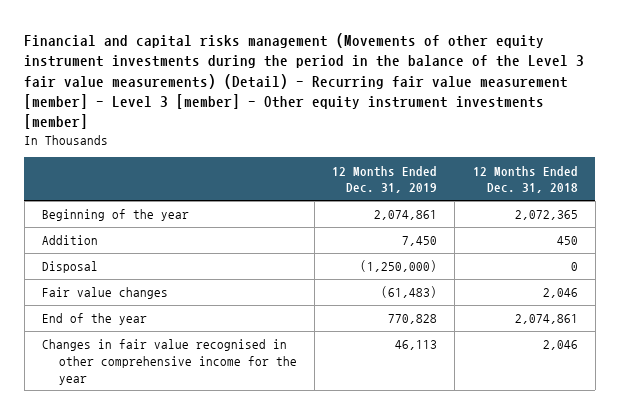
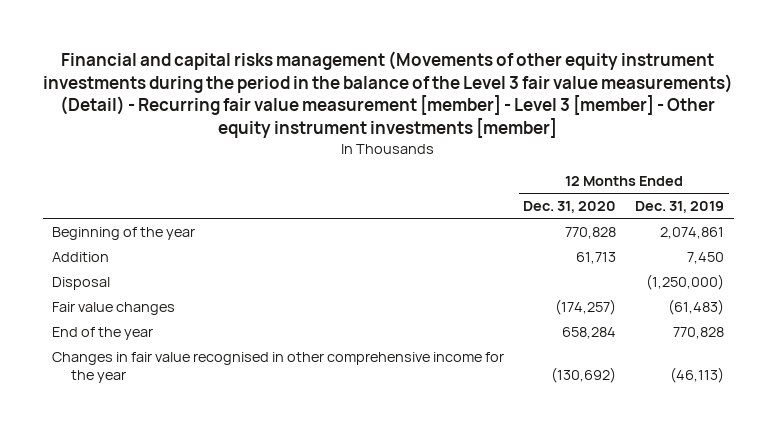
[472,165,578,194] 12 Months Ended Dec. 31, 2018 -> none
none -> [523,201,617,214] Dec. 31, 2020
[395,340,438,351] 46,113 -> [670,366,725,383] (46,113)

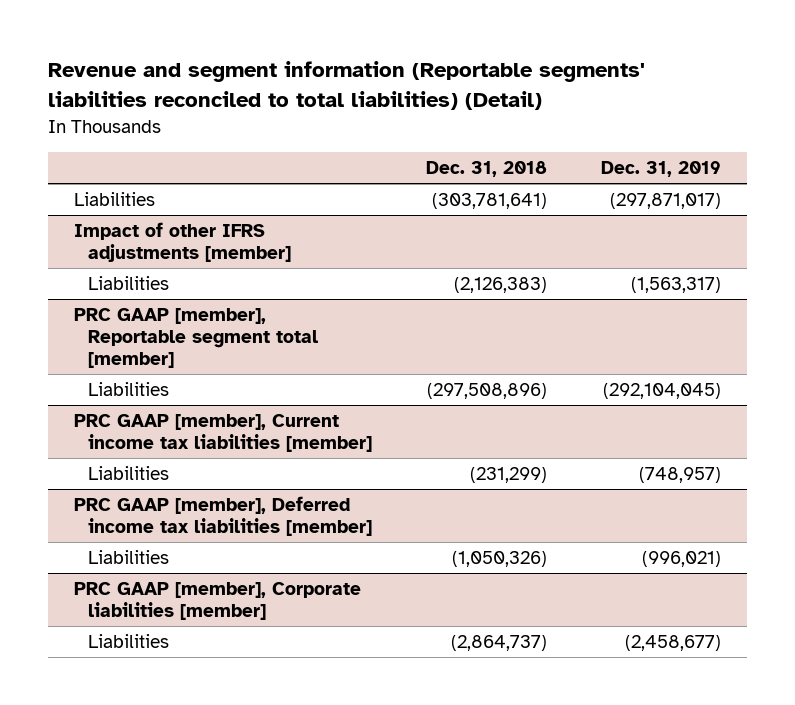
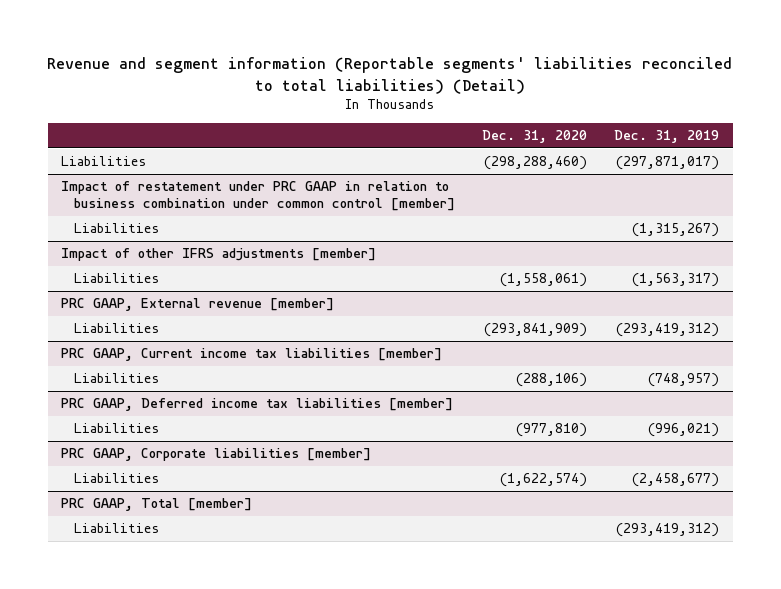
[426,161,548,178] Dec. 31, 2018 -> none
none -> [482,130,588,144] Dec. 31, 2020
none -> [61,181,456,212] Impact of restatement under PRC GAAP in relation to business combination under common control [member]
none -> [74,223,160,234] Liabilities
[74,308,319,369] PRC GAAP [member], Reportable segment total [member] -> none
none -> [61,298,335,312] PRC GAAP, External revenue [member]
[602,383,721,400] (292,104,045) -> [616,323,720,338] (293,419,312)
[74,414,373,453] PRC GAAP [member], Current income tax liabilities [member] -> [61,348,443,362] PRC GAAP, Current income tax liabilities [member]
[74,496,373,537] PRC GAAP [member], Deferred income tax liabilities [member] -> [61,398,454,412] PRC GAAP, Deferred income tax liabilities [member]
[74,582,362,621] PRC GAAP [member], Corporate liabilities [member] -> [61,448,372,462] PRC GAAP, Corporate liabilities [member]
none -> [61,498,253,512] PRC GAAP, Total [member]
none -> [74,523,160,534] Liabilities

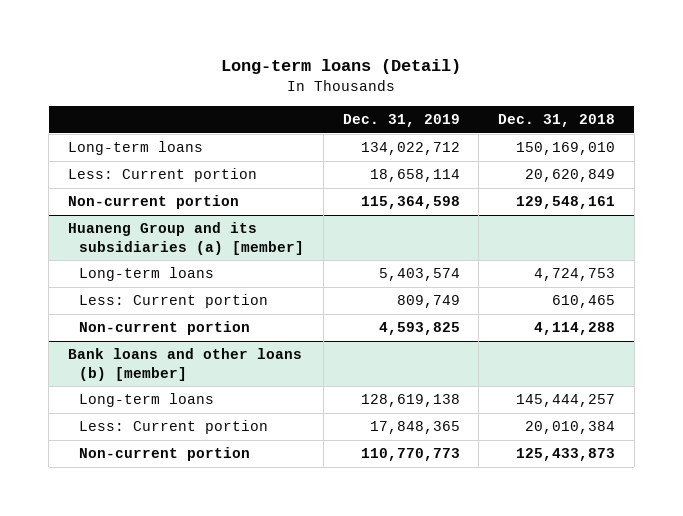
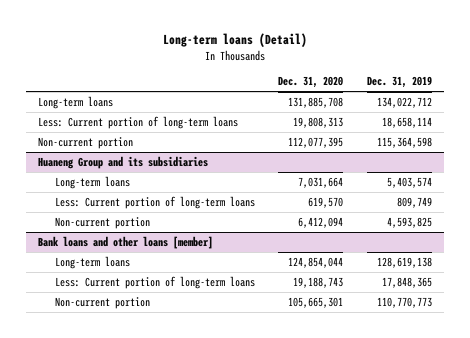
[498,114,616,128] Dec. 31, 2018 -> none
none -> [278,76,344,89] Dec. 31, 2020
[67,168,257,183] Less: Current portion -> [38,116,239,130] Less: Current portion of long-term loans
[67,222,305,255] Huaneng Group and its subsidiaries (a) [member] -> [38,156,209,170] Huaneng Group and its subsidiaries
[79,294,269,309] Less: Current portion -> [54,196,255,210] Less: Current portion of long-term loans
[67,348,302,381] Bank loans and other loans (b) [member] -> [38,236,214,250] Bank loans and other loans [member]
[79,420,269,435] Less: Current portion -> [54,276,255,290] Less: Current portion of long-term loans

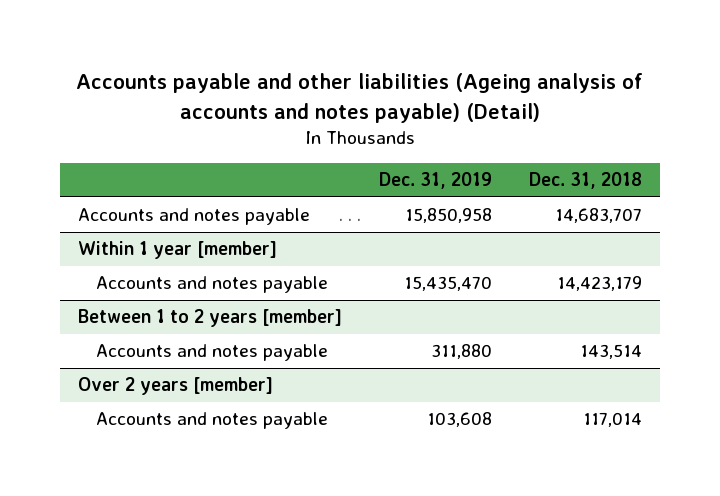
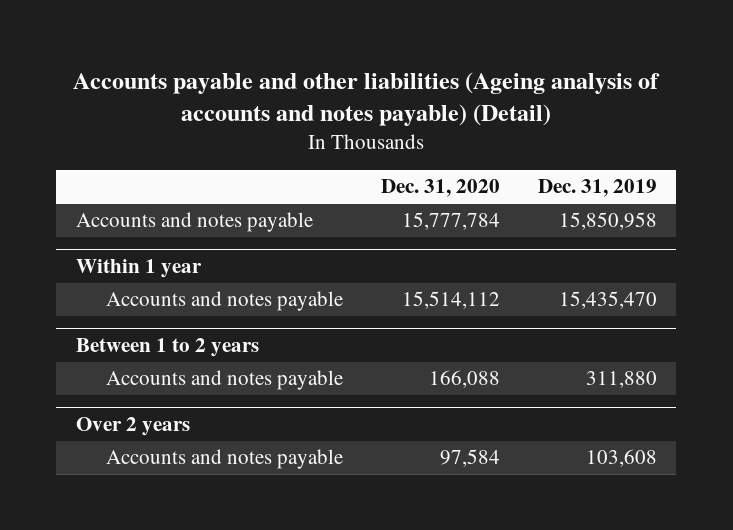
[528,172,642,190] Dec. 31, 2018 -> none
none -> [380,179,500,198] Dec. 31, 2020
[78,241,278,260] Within 1 year [member] -> [75,258,202,278] Within 1 year
[78,309,343,328] Between 1 to 2 years [member] -> [75,337,259,357] Between 1 to 2 years
[78,377,274,396] Over 2 years [member] -> [75,416,190,436] Over 2 years

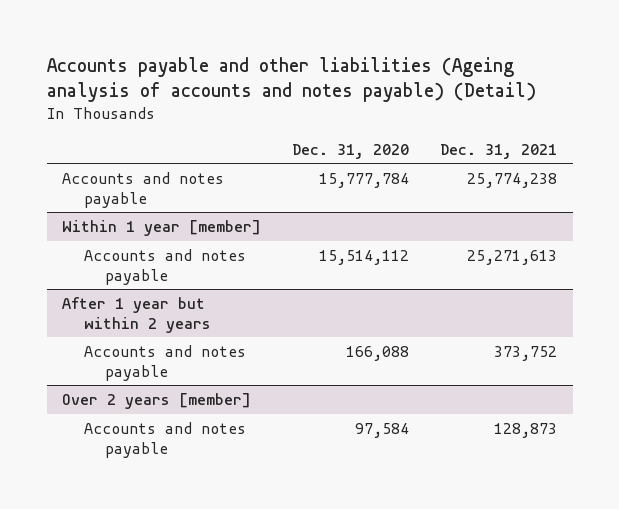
[538,179,658,198] Dec. 31, 2019 -> none
none -> [440,143,558,159] Dec. 31, 2021
[75,258,202,278] Within 1 year -> [62,219,262,236] Within 1 year [member]
[75,337,259,357] Between 1 to 2 years -> [62,296,211,333] After 1 year but within 2 years
[75,416,190,436] Over 2 years -> [62,392,252,409] Over 2 years [member]

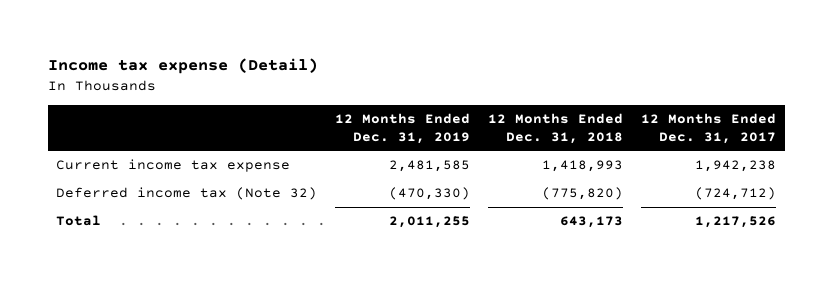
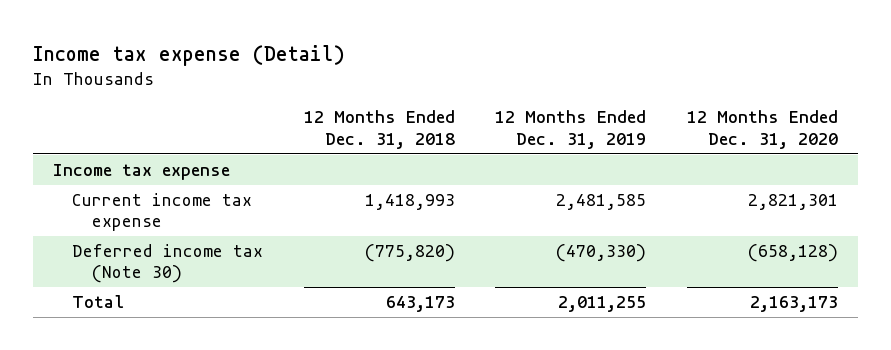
[641,112,777,144] 12 Months Ended Dec. 31, 2017 -> none
none -> [686,110,838,149] 12 Months Ended Dec. 31, 2020
none -> [53,164,231,181] Income tax expense
[56,187,318,201] Deferred income tax (Note 32) -> [72,244,264,284] Deferred income tax (Note 30)

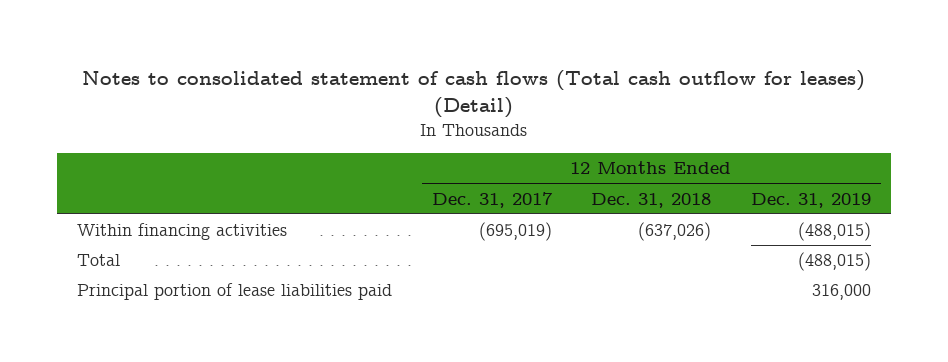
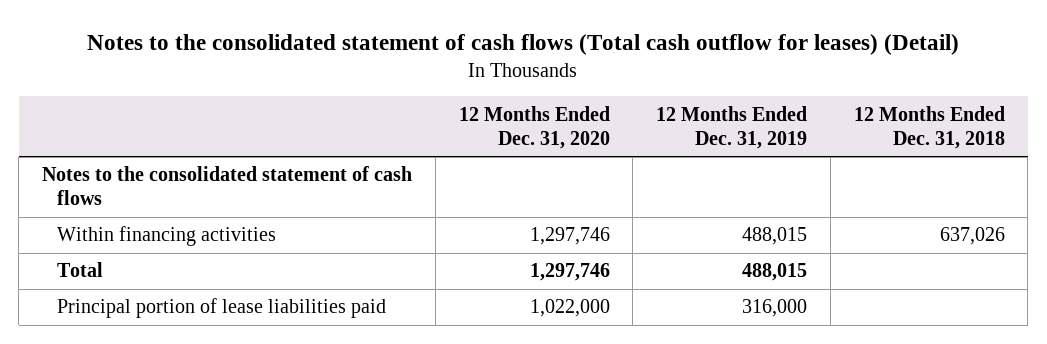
[82,69,866,118] Notes to consolidated statement of cash flows (Total cash outflow for leases) (Detail) -> [87,33,960,55] Notes to the consolidated statement of cash flows (Total cash outflow for leases) (Detail)
[431,191,553,208] Dec. 31, 2017 -> none
none -> [458,105,610,149] 12 Months Ended Dec. 31, 2020
none -> [42,166,413,206] Notes to the consolidated statement of cash flows
[638,222,712,242] (637,026) -> [939,227,1005,246] 637,026
[798,222,872,242] (488,015) -> [742,227,808,246] 488,015
[798,252,872,272] (488,015) -> [742,263,808,282] 488,015

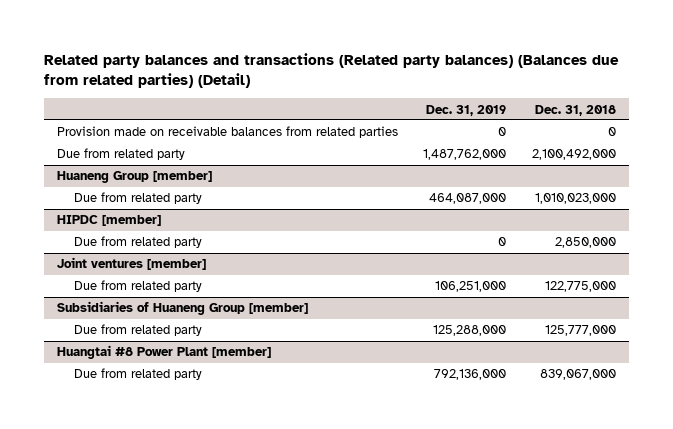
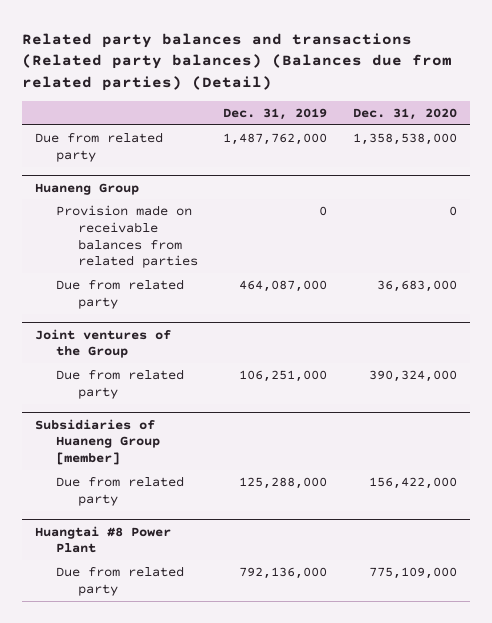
[534,104,616,116] Dec. 31, 2018 -> none
none -> [353,107,458,120] Dec. 31, 2020
[56,126,398,139] Provision made on receivable balances from related parties -> none
[56,171,212,184] Huaneng Group [member] -> [34,182,139,195] Huaneng Group
none -> [56,205,198,269] Provision made on receivable balances from related parties
[56,215,161,227] HIPDC [member] -> none
[73,236,202,249] Due from related party -> none
[56,257,206,271] Joint ventures [member] -> [34,328,171,359] Joint ventures of the Group
[56,345,271,360] Huangtai #8 Power Plant [member] -> [34,525,171,554] Huangtai #8 Power Plant

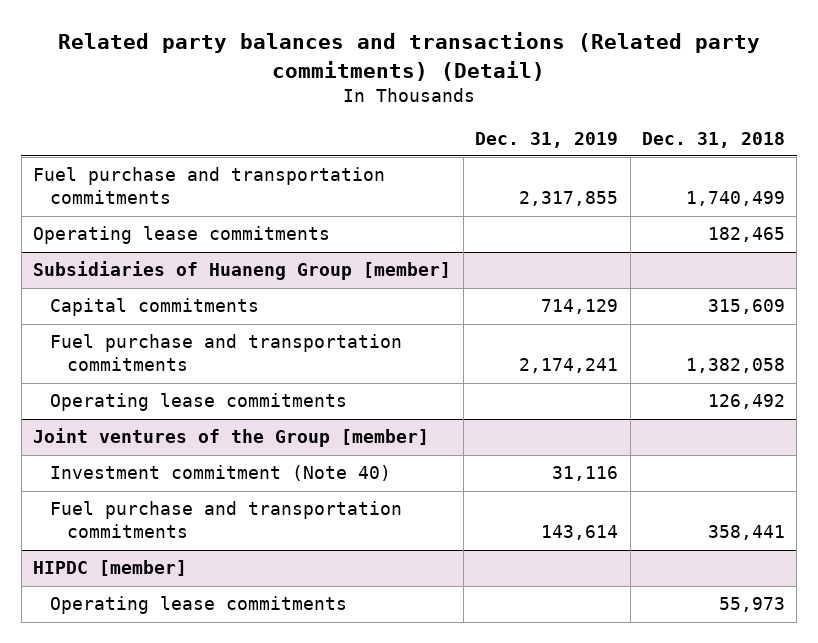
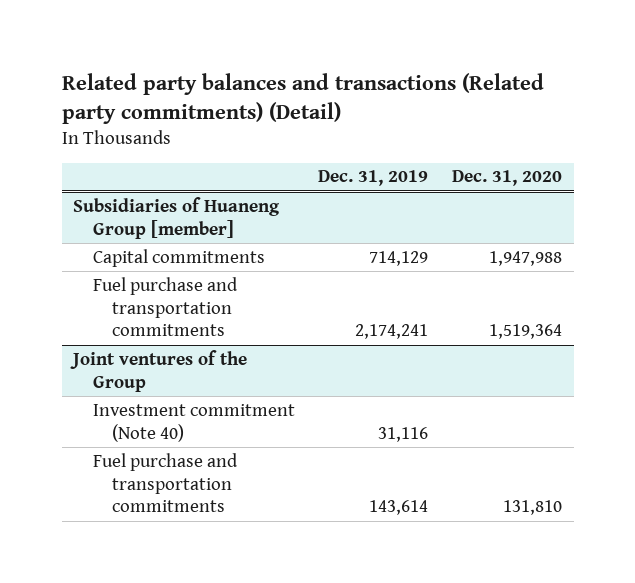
[641,131,785,148] Dec. 31, 2018 -> none
none -> [451,170,562,187] Dec. 31, 2020
[33,167,386,205] Fuel purchase and transportation commitments -> none
[33,226,331,245] Operating lease commitments -> none
[50,393,348,412] Operating lease commitments -> none
[33,428,430,448] Joint ventures of the Group [member] -> [70,349,248,392] Joint ventures of the Group
[33,560,188,577] HIPDC [member] -> none
[50,596,348,615] Operating lease commitments -> none

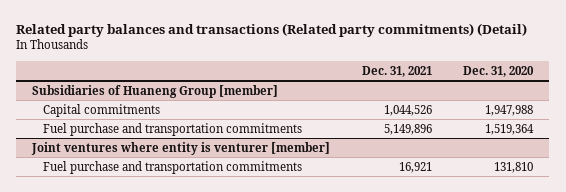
[318,170,429,187] Dec. 31, 2019 -> none
none -> [361,65,432,77] Dec. 31, 2021
[92,403,295,442] Investment commitment (Note 40) -> none
[70,349,248,392] Joint ventures of the Group -> [31,141,331,155] Joint ventures where entity is venturer [member]

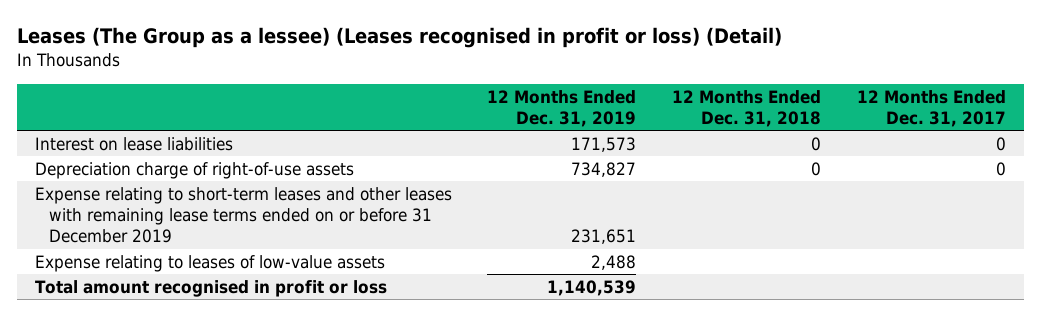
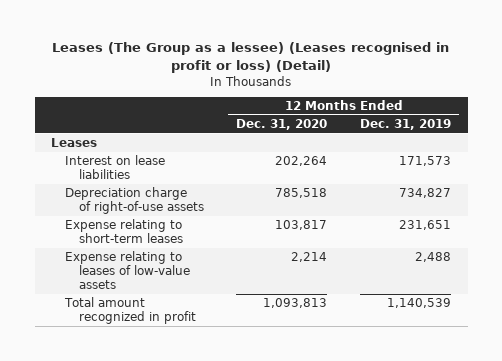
[672,89,822,127] 12 Months Ended Dec. 31, 2018 -> none
[856,89,1006,127] 12 Months Ended Dec. 31, 2017 -> none
none -> [236,119,328,131] Dec. 31, 2020
none -> [51,138,98,148] Leases
[34,186,452,244] Expense relating to short-term leases and other leases with remaining lease terms ended on or before 31 December 2019 -> [64,219,183,244] Expense relating to short-term leases
[34,279,387,297] Total amount recognised in profit or loss -> [63,297,196,325] Total amount recognized in profit

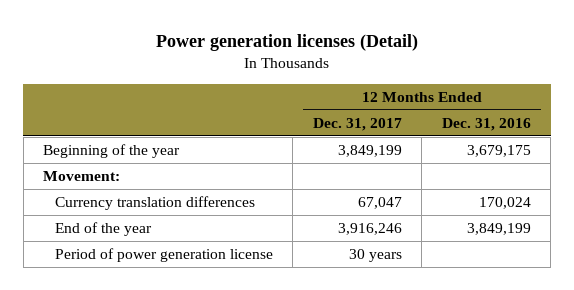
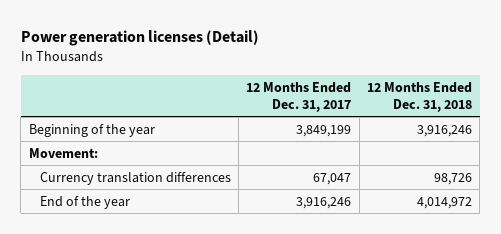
[441,117,531,131] Dec. 31, 2016 -> none
none -> [367,81,473,112] 12 Months Ended Dec. 31, 2018
[54,247,273,262] Period of power generation license -> none

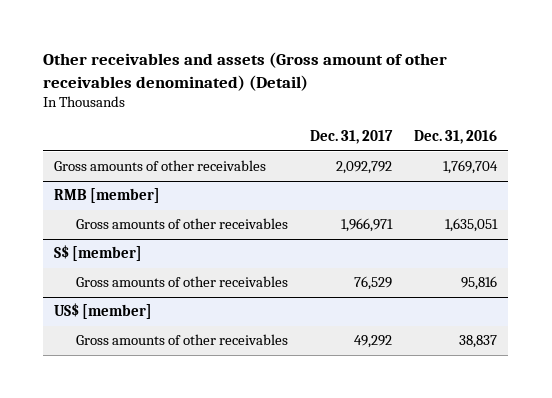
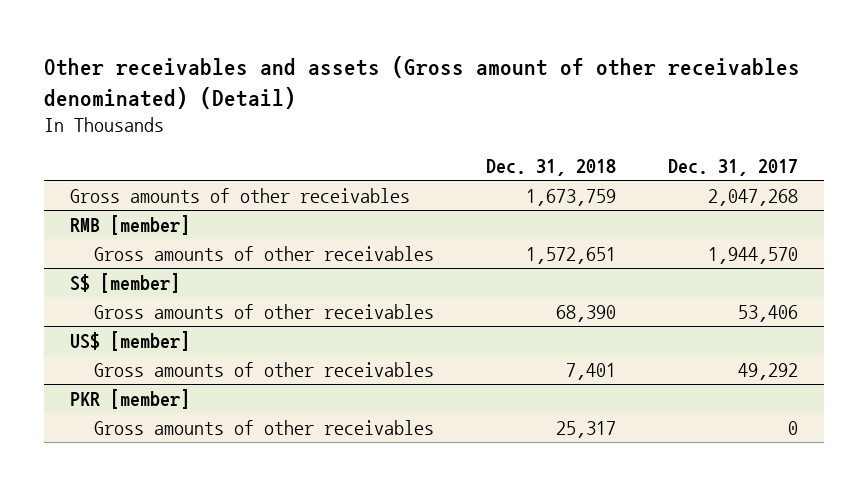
[414,130,498,145] Dec. 31, 2016 -> none
none -> [486,159,617,177] Dec. 31, 2018
[336,161,393,175] 2,092,792 -> [708,189,799,207] 2,047,268
[341,218,394,233] 1,966,971 -> [708,247,799,265] 1,944,570
[354,276,393,291] 76,529 -> [738,305,799,323] 53,406
none -> [69,389,190,410] PKR [member]
none -> [94,420,435,436] Gross amounts of other receivables

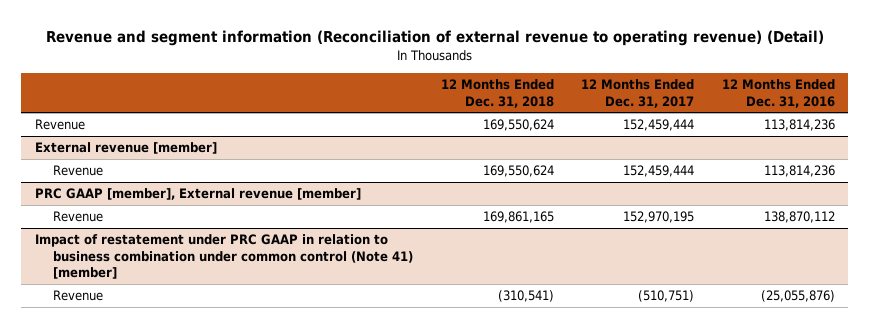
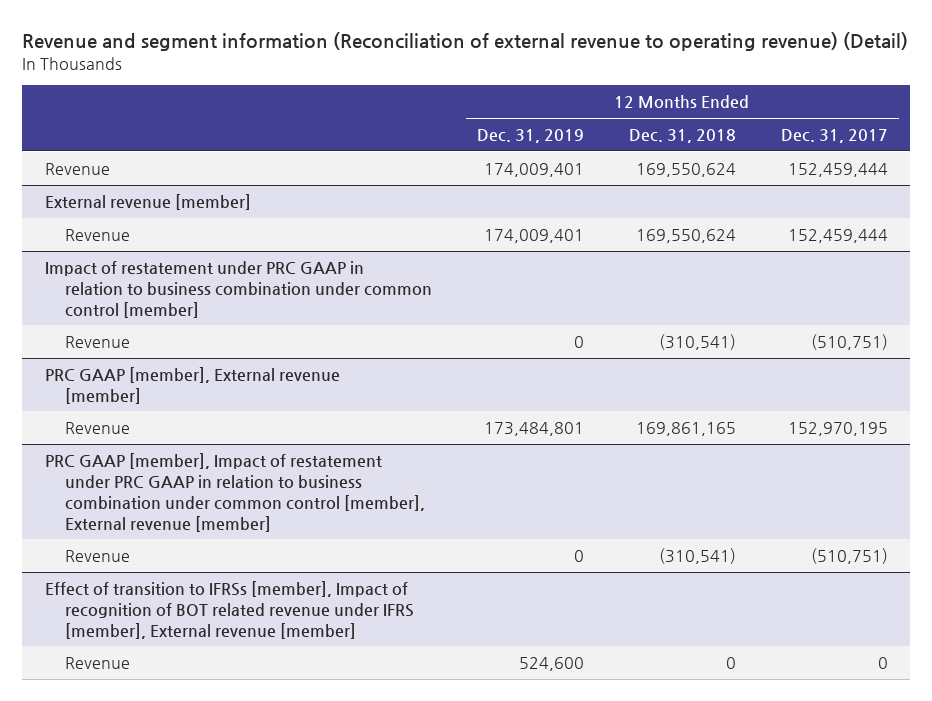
[721,79,835,108] 12 Months Ended Dec. 31, 2016 -> none
none -> [476,129,584,144] Dec. 31, 2019
none -> [44,260,433,318] Impact of restatement under PRC GAAP in relation to business combination under common control [member]
none -> [65,335,131,348] Revenue
[34,234,414,279] Impact of restatement under PRC GAAP in relation to business combination under common control (Note 41) [member] -> [44,452,426,532] PRC GAAP [member], Impact of restatement under PRC GAAP in relation to business combination under common control [member], External revenue [member]
none -> [44,580,415,639] Effect of transition to IFRSs [member], Impact of recognition of BOT related revenue under IFRS [member], External revenue [member]
none -> [65,656,131,669] Revenue

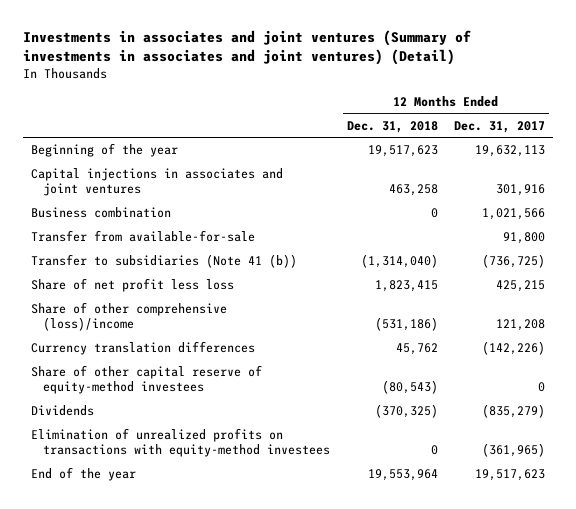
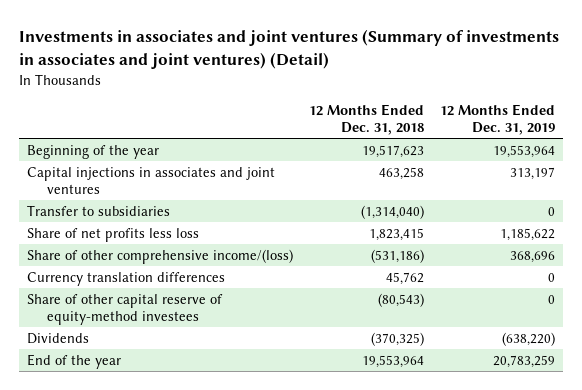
[453,120,545,133] Dec. 31, 2017 -> none
none -> [440,104,556,136] 12 Months Ended Dec. 31, 2019
[30,207,171,219] Business combination -> none
[30,230,255,243] Transfer from available-for-sale -> none
[30,254,297,269] Transfer to subsidiaries (Note 41 (b)) -> [27,204,171,216] Transfer to subsidiaries
[30,278,234,293] Share of net profit less loss -> [27,227,200,242] Share of net profits less loss
[30,302,227,332] Share of other comprehensive (loss)/income -> [27,248,294,264] Share of other comprehensive income/(loss)
[30,428,331,458] Elimination of unrealized profits on transactions with equity-method investees -> none

